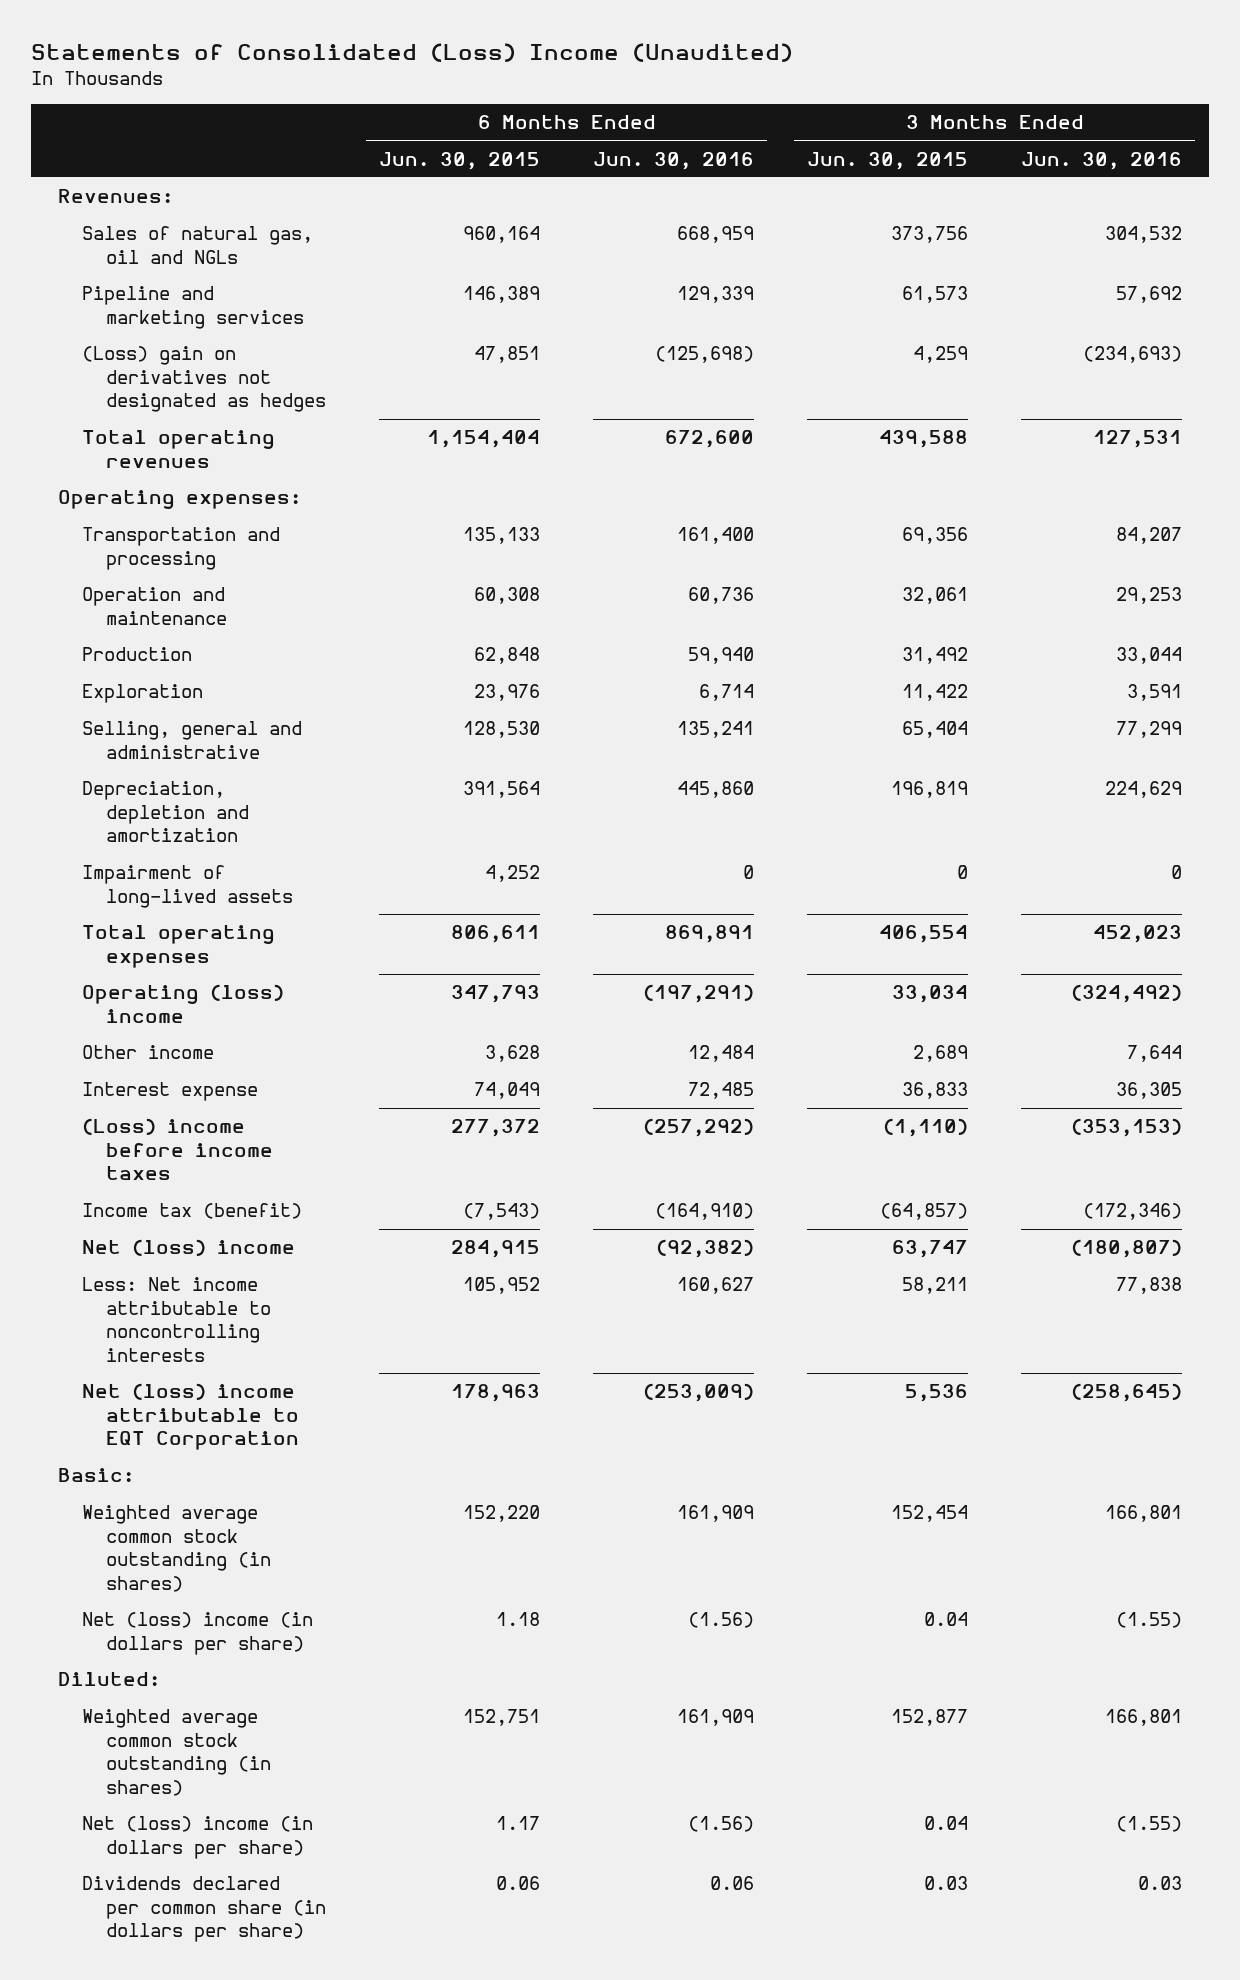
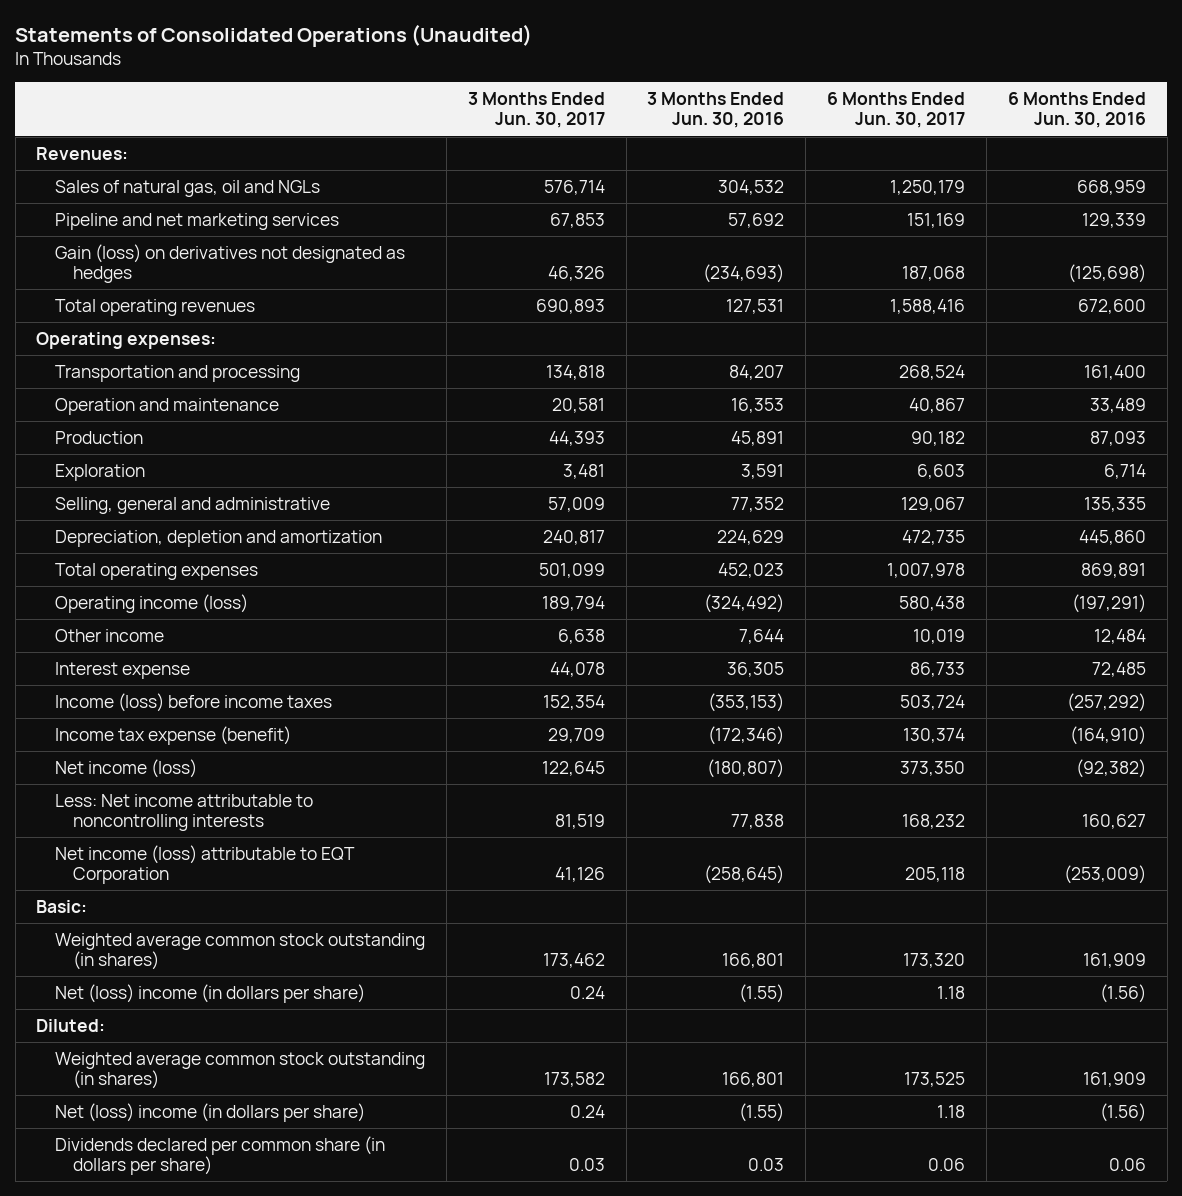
[31,43,794,63] Statements of Consolidated (Loss) Income (Unaudited) -> [15,23,533,47] Statements of Consolidated Operations (Unaudited)
[379,151,541,170] Jun. 30, 2015 -> none
[807,151,969,170] Jun. 30, 2015 -> none
none -> [467,92,605,129] 3 Months Ended Jun. 30, 2017
none -> [827,92,966,129] 6 Months Ended Jun. 30, 2017
[81,286,304,329] Pipeline and marketing services -> [54,212,339,230] Pipeline and net marketing services
[81,346,326,413] (Loss) gain on derivatives not designated as hedges -> [54,243,405,283] Gain (loss) on derivatives not designated as hedges
[688,587,755,605] 60,736 -> [1089,397,1146,413] 33,489
[1116,587,1183,605] 29,253 -> [731,397,785,413] 16,353
[688,647,755,665] 59,940 -> [1089,430,1146,446] 87,093
[1116,647,1183,665] 33,044 -> [731,430,785,446] 45,891
[677,721,755,739] 135,241 -> [1083,496,1146,512] 135,335
[1116,721,1183,739] 77,299 -> [731,496,785,512] 77,352
[81,865,293,908] Impairment of long-lived assets -> none
[81,984,284,1023] Operating (loss) income -> [54,593,248,613] Operating income (loss)
[81,1118,273,1181] (Loss) income before income taxes -> [54,692,332,712] Income (loss) before income taxes
[81,1203,302,1220] Income tax (benefit) -> [54,725,291,745] Income tax expense (benefit)
[81,1239,295,1257] Net (loss) income -> [54,758,197,778] Net income (loss)
[81,1383,299,1451] Net (loss) income attributable to EQT Corporation -> [54,844,355,884] Net income (loss) attributable to EQT Corporation

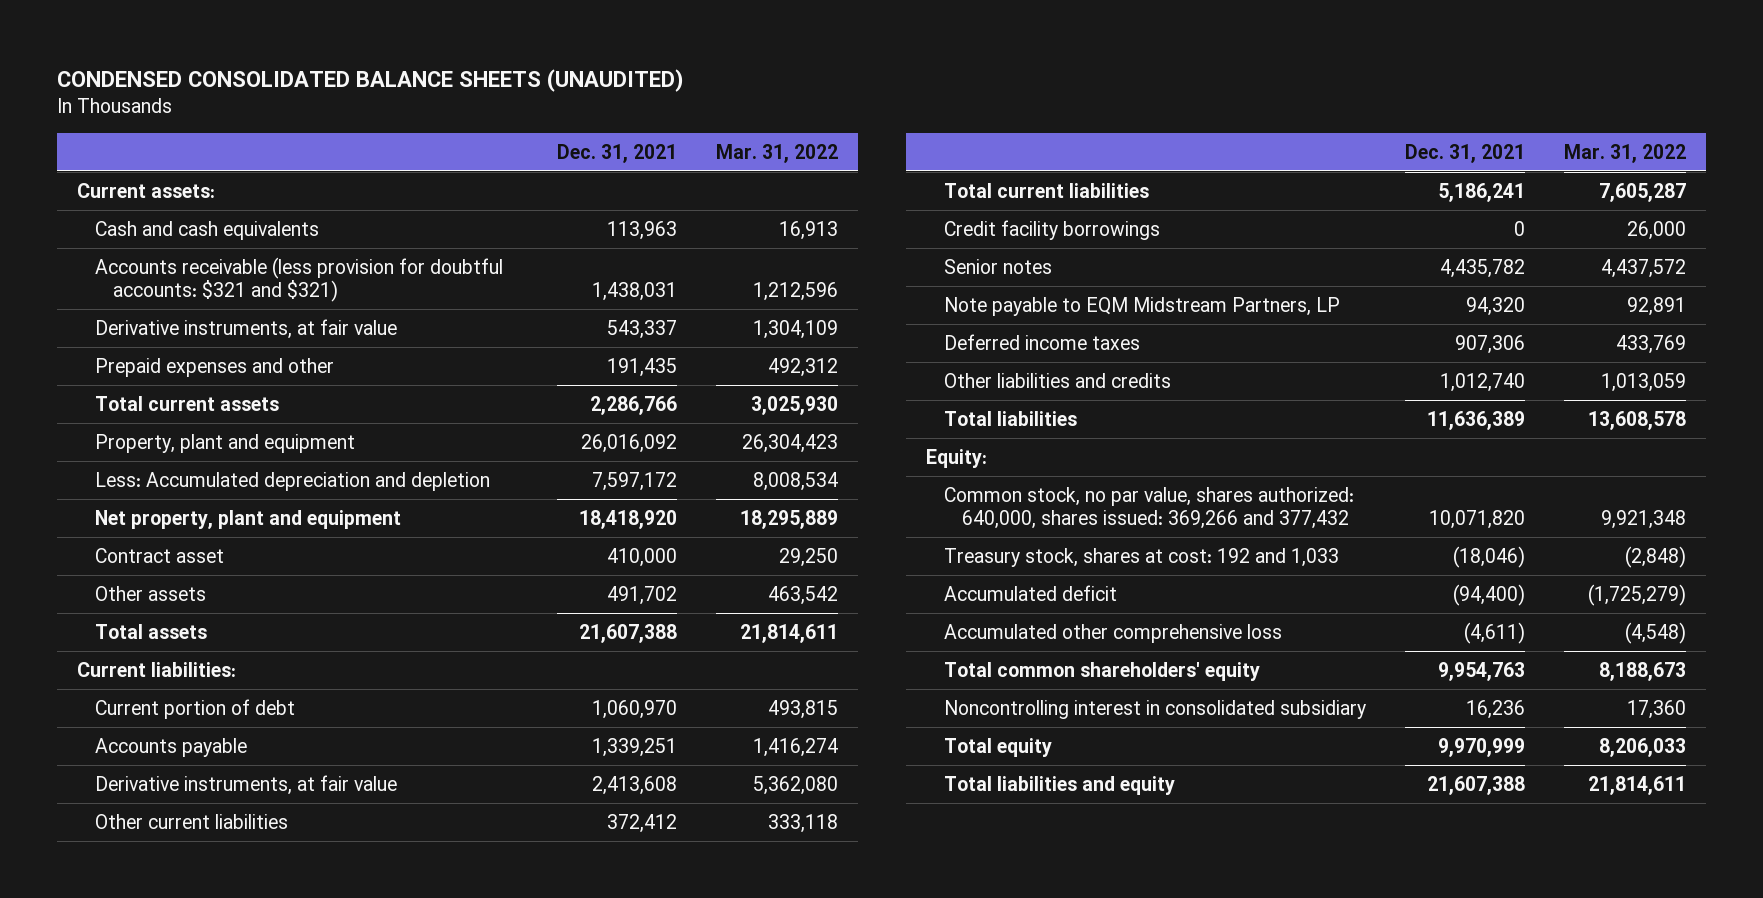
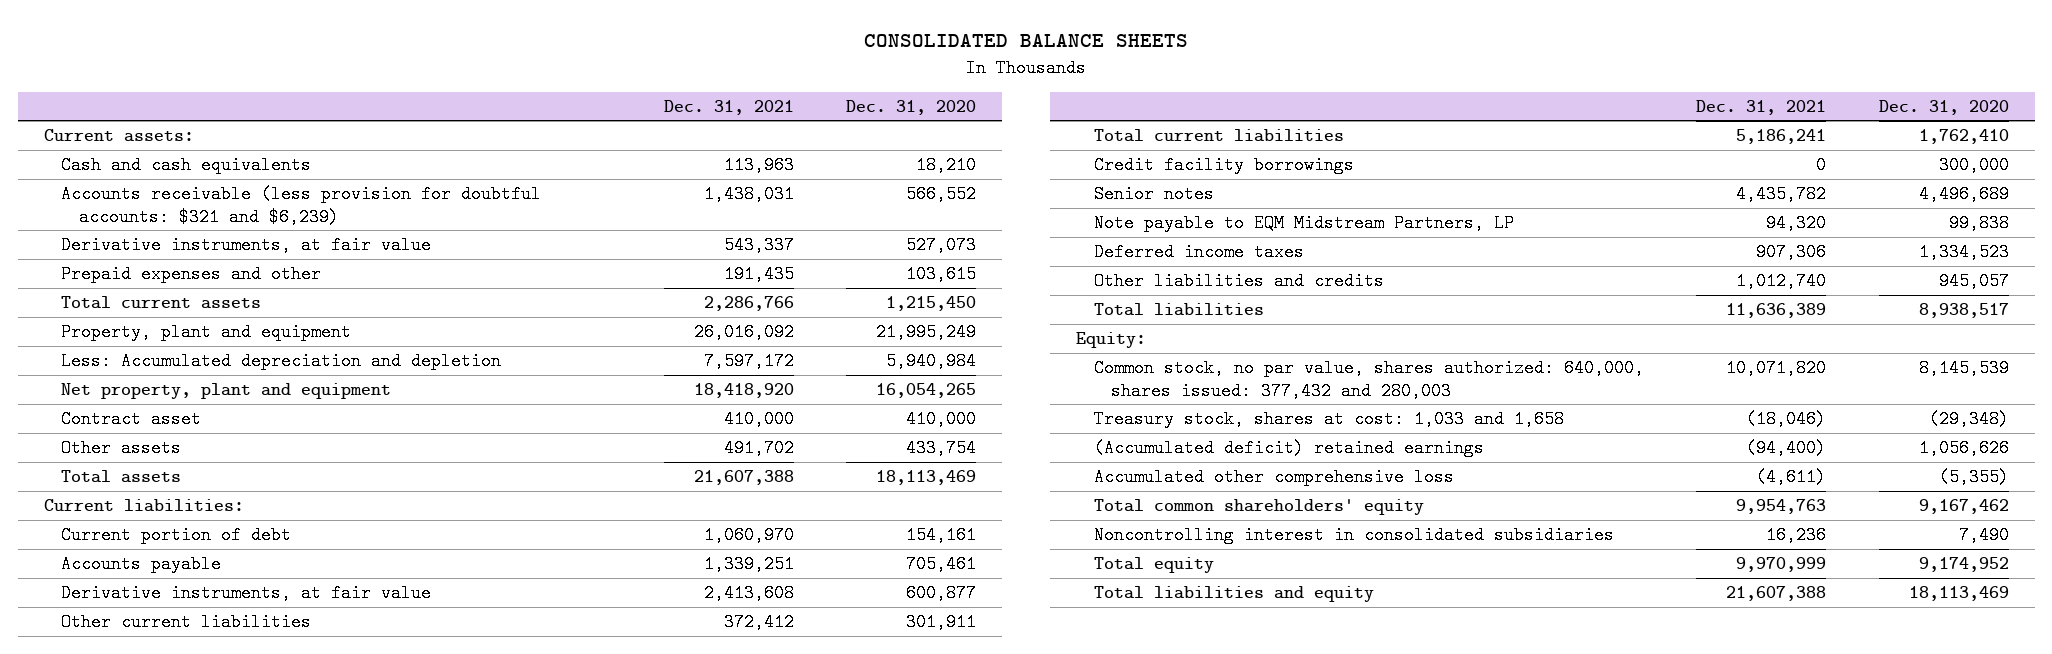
[57,69,685,93] CONDENSED CONSOLIDATED BALANCE SHEETS (UNAUDITED) -> [864,34,1189,48] CONSOLIDATED BALANCE SHEETS
[715,143,838,163] Mar. 31, 2022 -> none
none -> [846,99,977,115] Dec. 31, 2020
[95,256,504,302] Accounts receivable (less provision for doubtful accounts: $321 and $321) -> [61,185,542,226] Accounts receivable (less provision for doubtful accounts: $321 and $6,239)
[943,486,1354,529] Common stock, no par value, shares authorized: 640,000, shares issued: 369,266 and 377,432 -> [1093,359,1644,400] Common stock, no par value, shares authorized: 640,000, shares issued: 377,432 and 280,003
[943,547,1339,567] Treasury stock, shares at cost: 192 and 1,033 -> [1093,410,1564,429] Treasury stock, shares at cost: 1,033 and 1,658
[943,584,1117,601] Accumulated deficit -> [1093,439,1484,458] (Accumulated deficit) retained earnings
[943,699,1366,719] Noncontrolling interest in consolidated subsidiary -> [1093,526,1614,545] Noncontrolling interest in consolidated subsidiaries

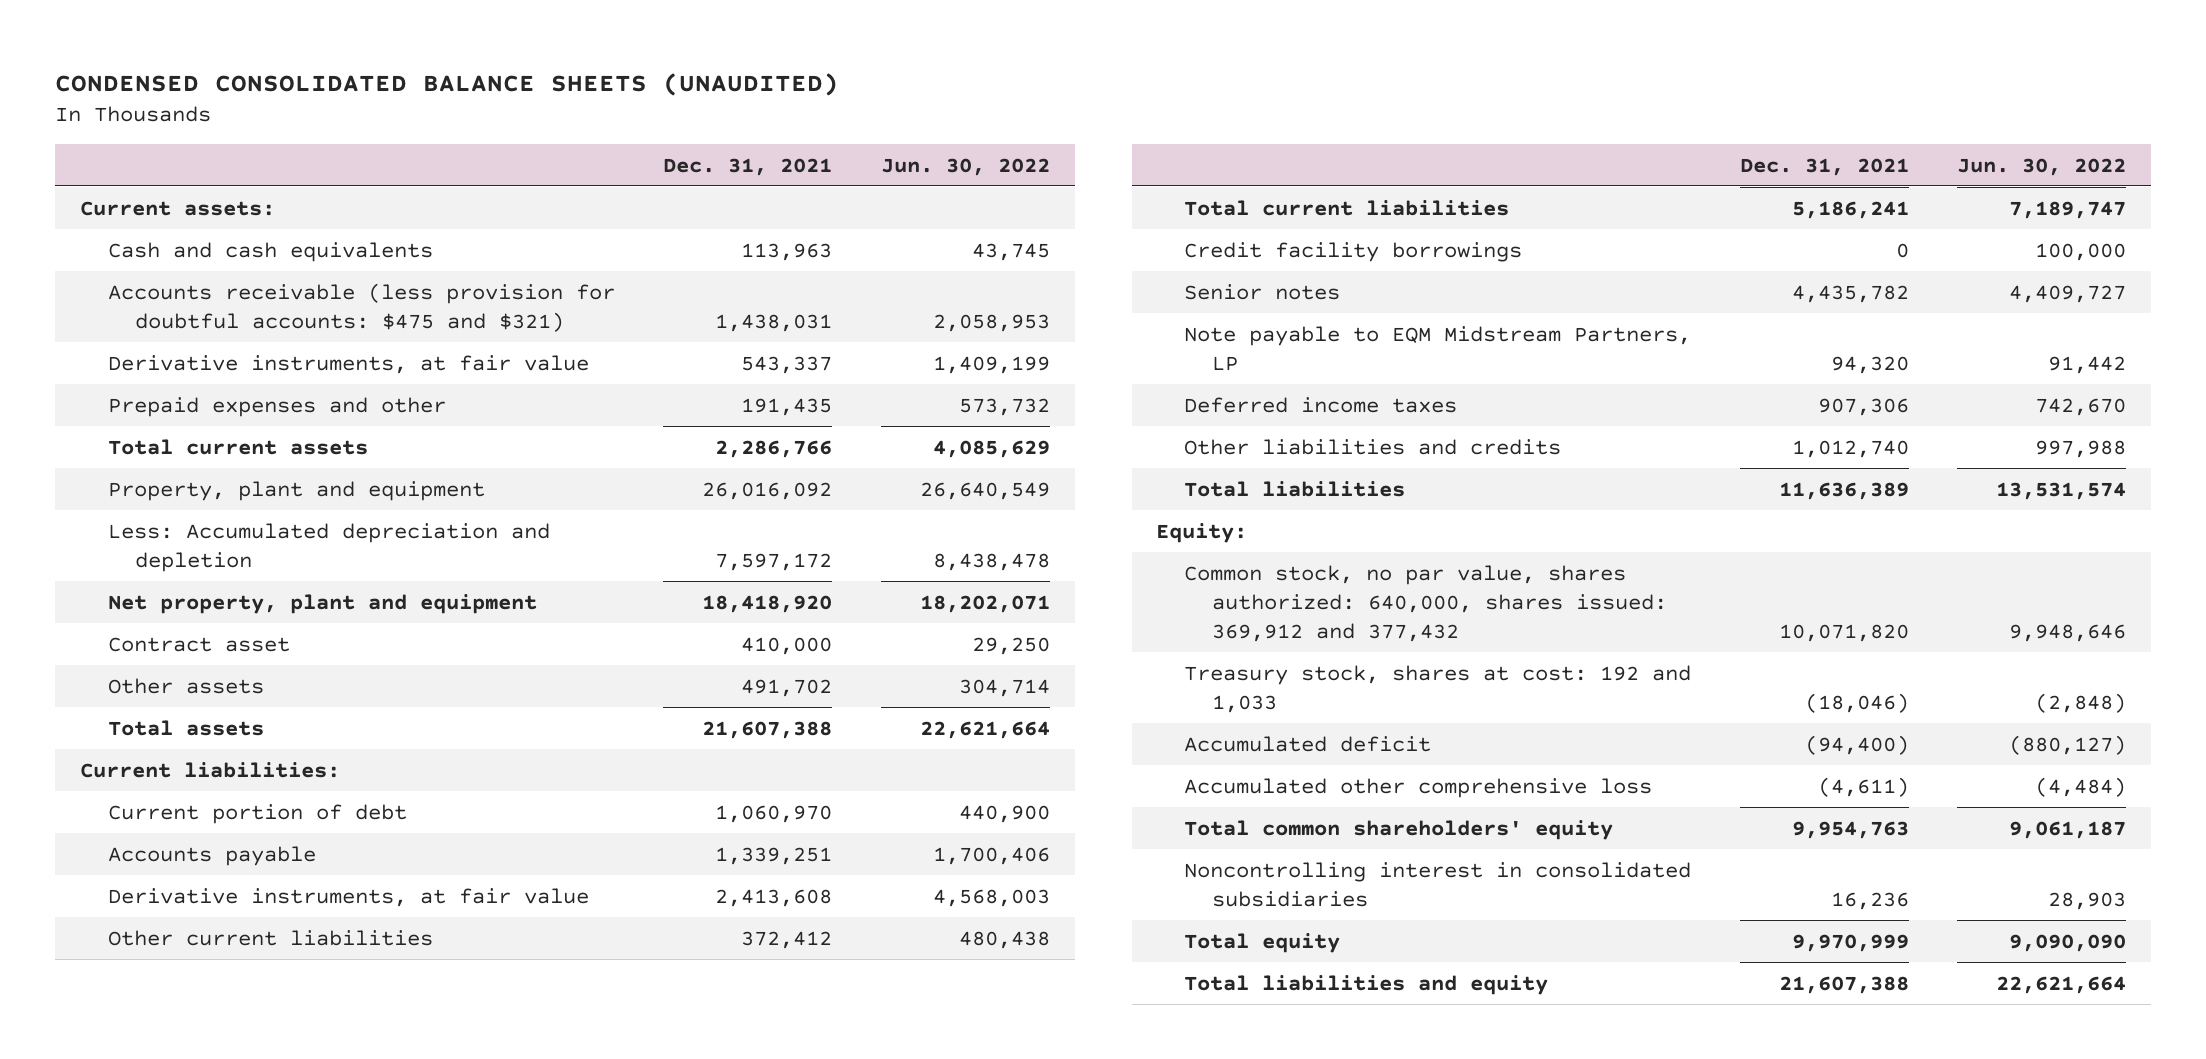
[864,34,1189,48] CONSOLIDATED BALANCE SHEETS -> [55,72,840,96] CONDENSED CONSOLIDATED BALANCE SHEETS (UNAUDITED)
[846,99,977,115] Dec. 31, 2020 -> none
none -> [881,157,1051,176] Jun. 30, 2022
[61,185,542,226] Accounts receivable (less provision for doubtful accounts: $321 and $6,239) -> [107,282,615,332] Accounts receivable (less provision for doubtful accounts: $475 and $321)
[1093,359,1644,400] Common stock, no par value, shares authorized: 640,000, shares issued: 377,432 and 280,003 -> [1183,564,1667,643] Common stock, no par value, shares authorized: 640,000, shares issued: 369,912 and 377,432
[1093,410,1564,429] Treasury stock, shares at cost: 1,033 and 1,658 -> [1183,664,1691,713] Treasury stock, shares at cost: 192 and 1,033
[1093,439,1484,458] (Accumulated deficit) retained earnings -> [1183,735,1431,752] Accumulated deficit

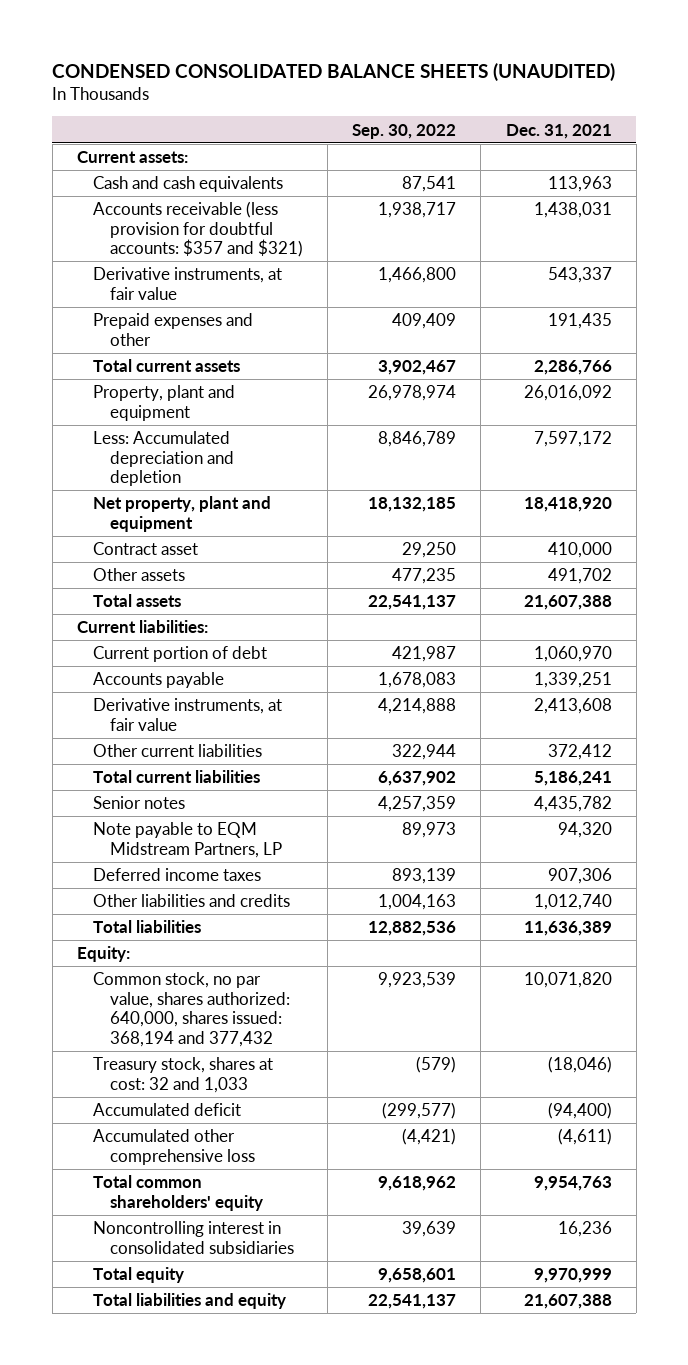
[881,157,1051,176] Jun. 30, 2022 -> none
none -> [352,123,457,139] Sep. 30, 2022
[107,282,615,332] Accounts receivable (less provision for doubtful accounts: $475 and $321) -> [93,201,304,258] Accounts receivable (less provision for doubtful accounts: $357 and $321)
[1183,241,1522,262] Credit facility borrowings -> none
[1183,564,1667,643] Common stock, no par value, shares authorized: 640,000, shares issued: 369,912 and 377,432 -> [93,972,291,1047] Common stock, no par value, shares authorized: 640,000, shares issued: 368,194 and 377,432
[1183,664,1691,713] Treasury stock, shares at cost: 192 and 1,033 -> [93,1057,274,1093] Treasury stock, shares at cost: 32 and 1,033

